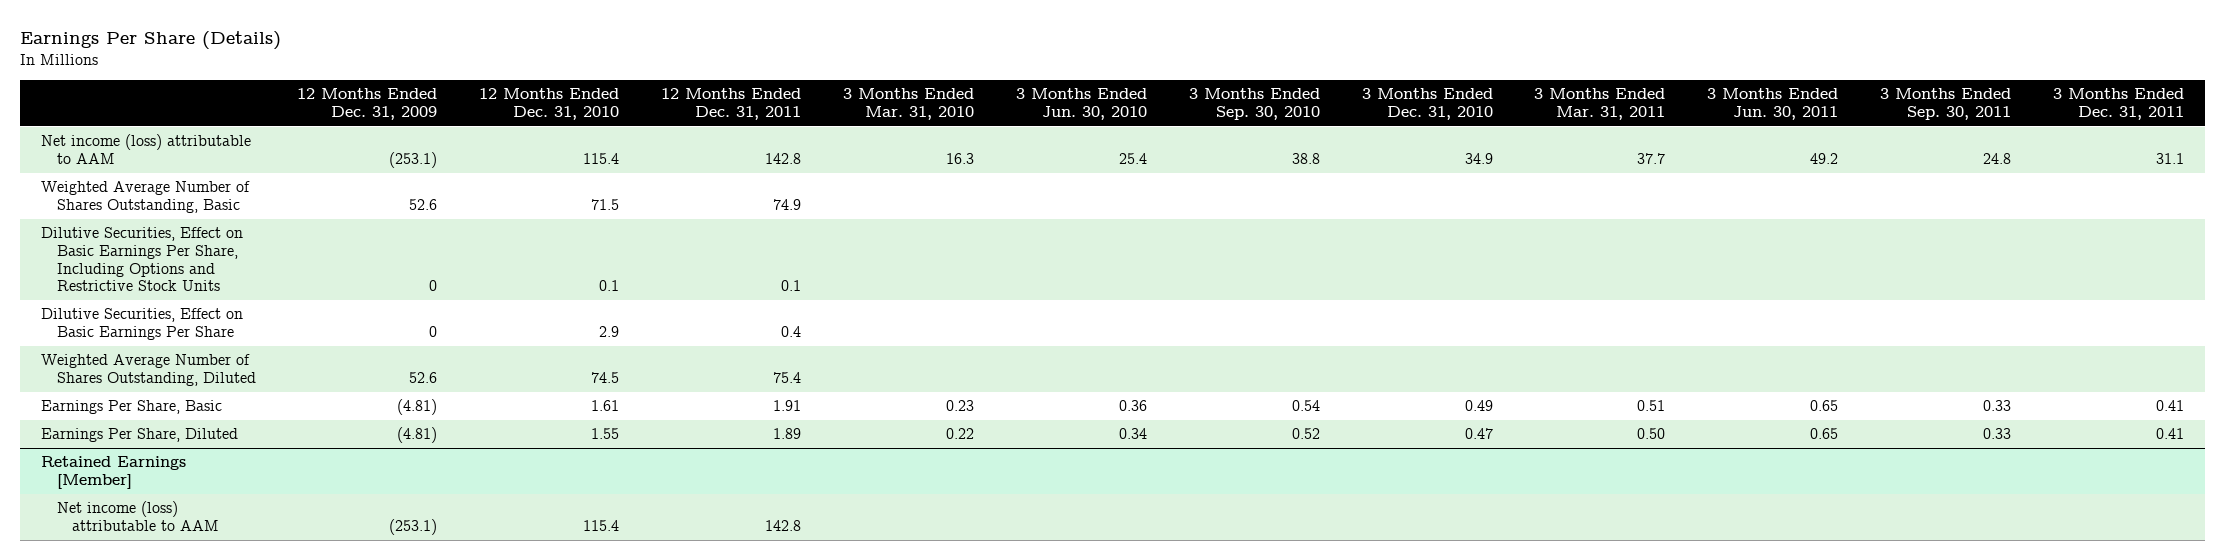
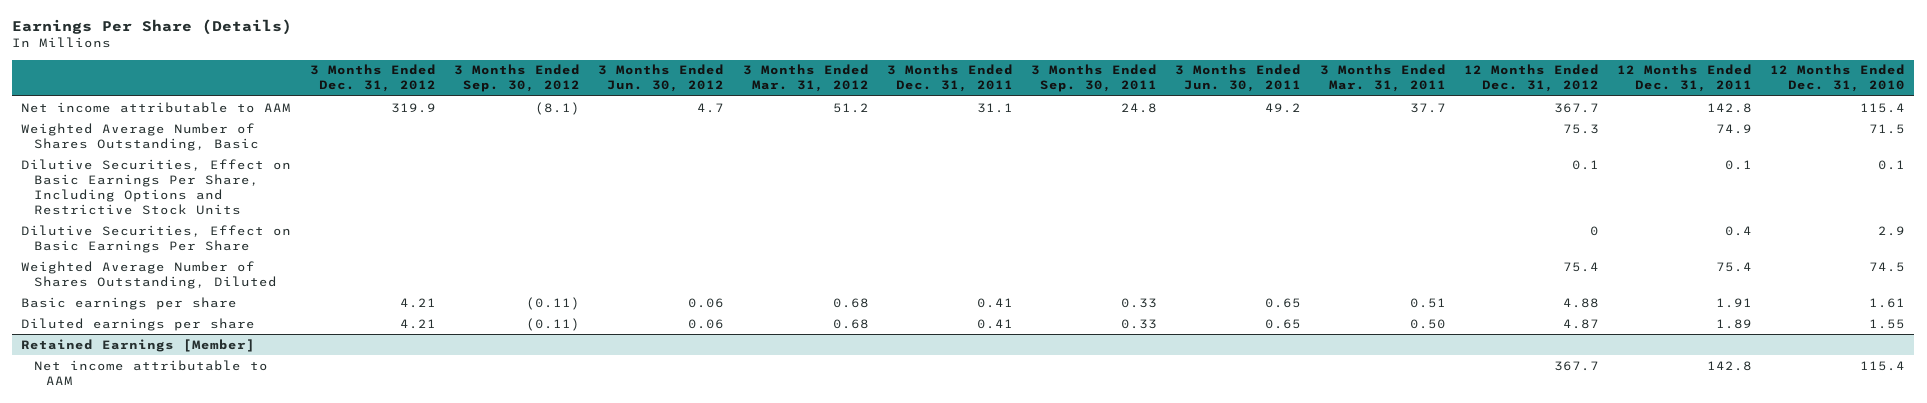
[297,88,438,121] 12 Months Ended Dec. 31, 2009 -> none
[843,88,975,121] 3 Months Ended Mar. 31, 2010 -> none
[1015,88,1147,121] 3 Months Ended Jun. 30, 2010 -> none
[1188,88,1320,121] 3 Months Ended Sep. 30, 2010 -> none
[1361,88,1493,121] 3 Months Ended Dec. 31, 2010 -> none
none -> [309,64,436,93] 3 Months Ended Dec. 31, 2012
none -> [453,64,580,93] 3 Months Ended Sep. 30, 2012
none -> [598,64,725,93] 3 Months Ended Jun. 30, 2012
none -> [742,64,869,93] 3 Months Ended Mar. 31, 2012
none -> [1463,64,1599,93] 12 Months Ended Dec. 31, 2012
[41,134,252,164] Net income (loss) attributable to AAM -> [21,101,292,113] Net income attributable to AAM
[41,400,223,415] Earnings Per Share, Basic -> [21,296,238,310] Basic earnings per share
[41,428,239,443] Earnings Per Share, Diluted -> [21,317,256,331] Diluted earnings per share
[56,501,220,531] Net income (loss) attributable to AAM -> [33,359,268,385] Net income attributable to AAM

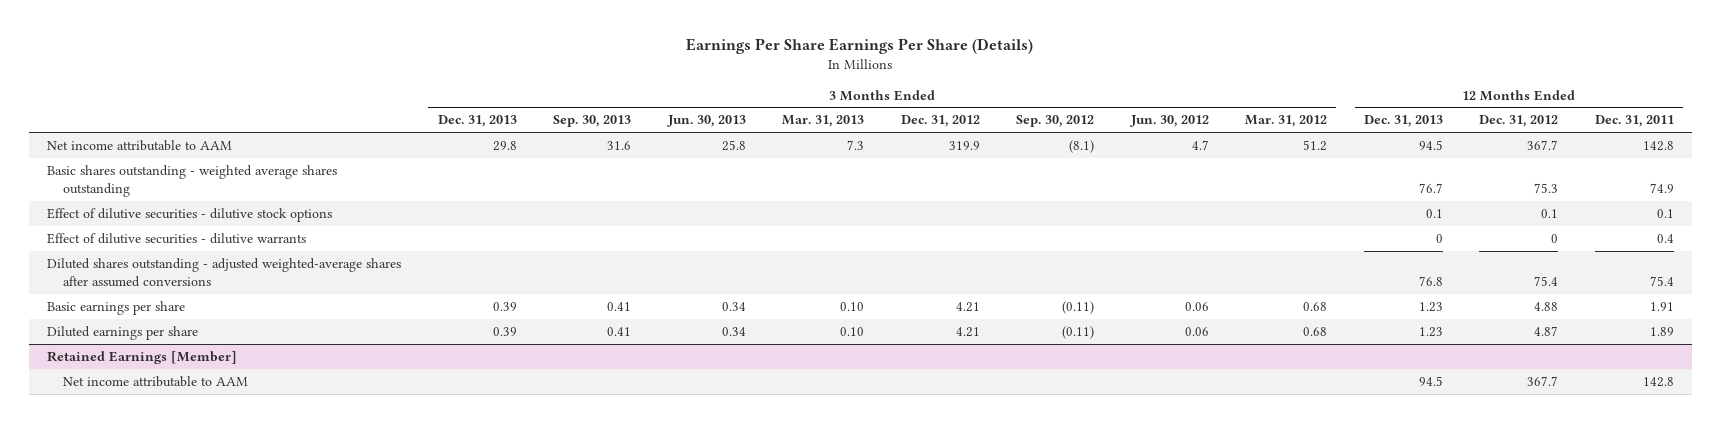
[12,19,293,36] Earnings Per Share (Details) -> [686,38,1034,55] Earnings Per Share Earnings Per Share (Details)
[886,64,1013,93] 3 Months Ended Dec. 31, 2011 -> none
[1031,64,1158,93] 3 Months Ended Sep. 30, 2011 -> none
[1175,64,1302,93] 3 Months Ended Jun. 30, 2011 -> none
[1319,64,1446,93] 3 Months Ended Mar. 31, 2011 -> none
[1770,64,1906,93] 12 Months Ended Dec. 31, 2010 -> none
none -> [437,115,517,128] Dec. 31, 2013
none -> [553,115,632,128] Sep. 30, 2013
none -> [666,115,746,128] Jun. 30, 2013
none -> [782,115,865,128] Mar. 31, 2013
none -> [1363,115,1443,128] Dec. 31, 2013
[21,158,292,216] Dilutive Securities, Effect on Basic Earnings Per Share, Including Options and Restrictive Stock Units -> none
[21,224,292,253] Dilutive Securities, Effect on Basic Earnings Per Share -> none
[21,122,259,151] Weighted Average Number of Shares Outstanding, Basic -> [47,164,338,197] Basic shares outstanding - weighted average shares outstanding
none -> [47,207,333,222] Effect of dilutive securities - dilutive stock options
none -> [47,232,307,244] Effect of dilutive securities - dilutive warrants
[21,260,277,289] Weighted Average Number of Shares Outstanding, Diluted -> [47,257,402,287] Diluted shares outstanding - adjusted weighted-average shares after assumed conversions

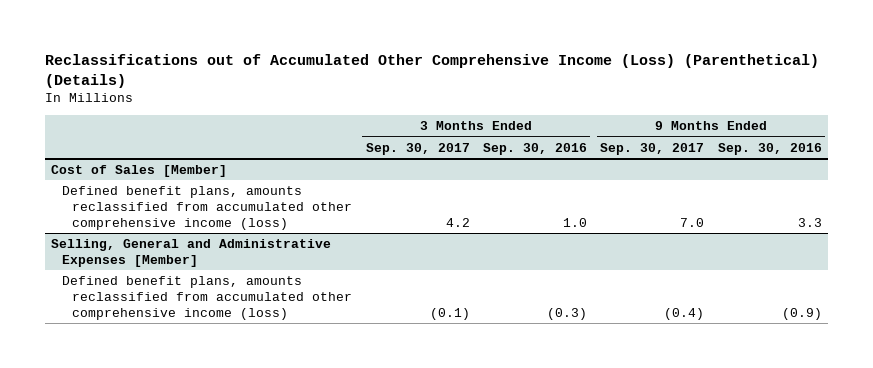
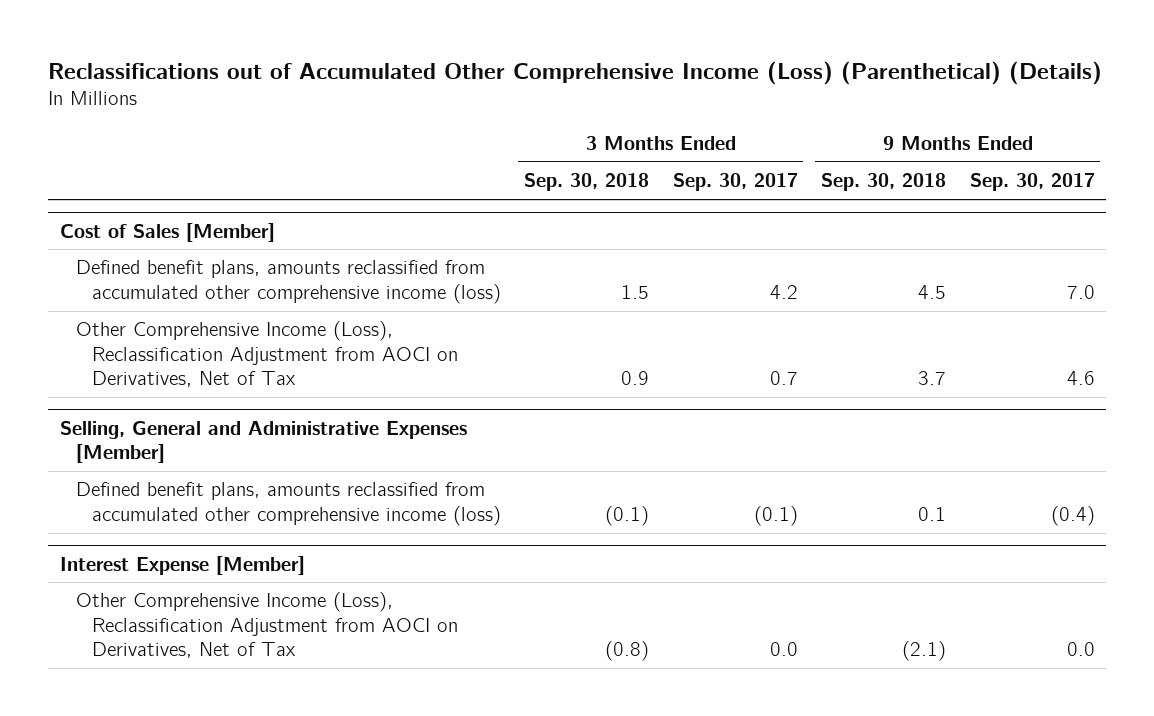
[483,142,588,155] Sep. 30, 2016 -> none
[717,142,822,155] Sep. 30, 2016 -> none
none -> [524,173,650,192] Sep. 30, 2018
none -> [821,173,947,192] Sep. 30, 2018
none -> [75,321,458,388] Other Comprehensive Income (Loss), Reclassification Adjustment from AOCI on Derivatives, Net of Tax
none -> [59,555,305,575] Interest Expense [Member]
none -> [75,592,458,659] Other Comprehensive Income (Loss), Reclassification Adjustment from AOCI on Derivatives, Net of Tax

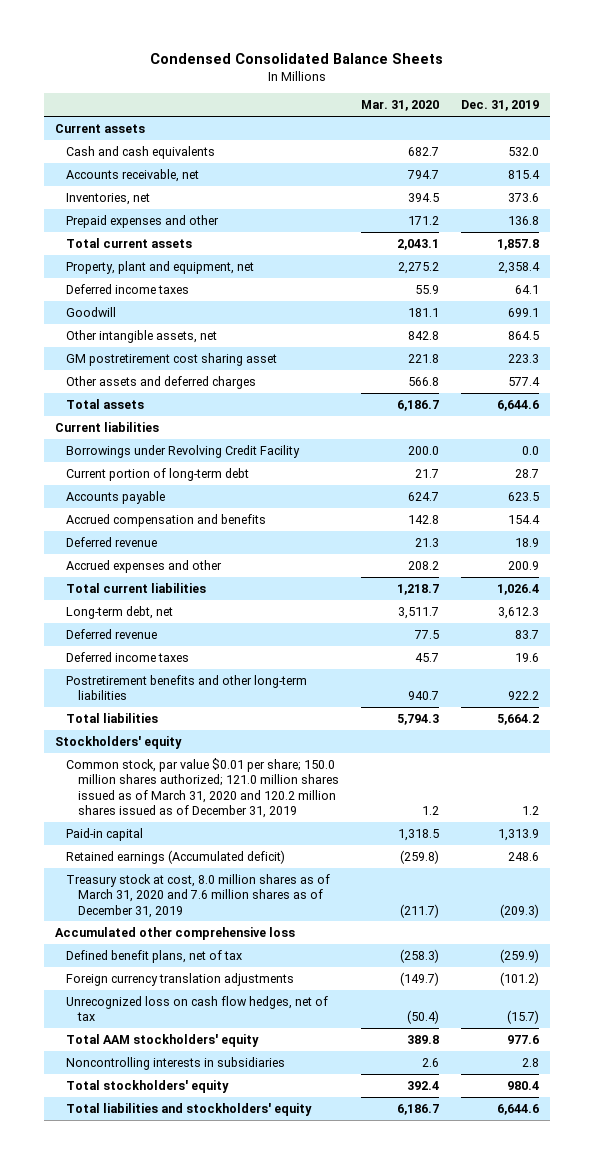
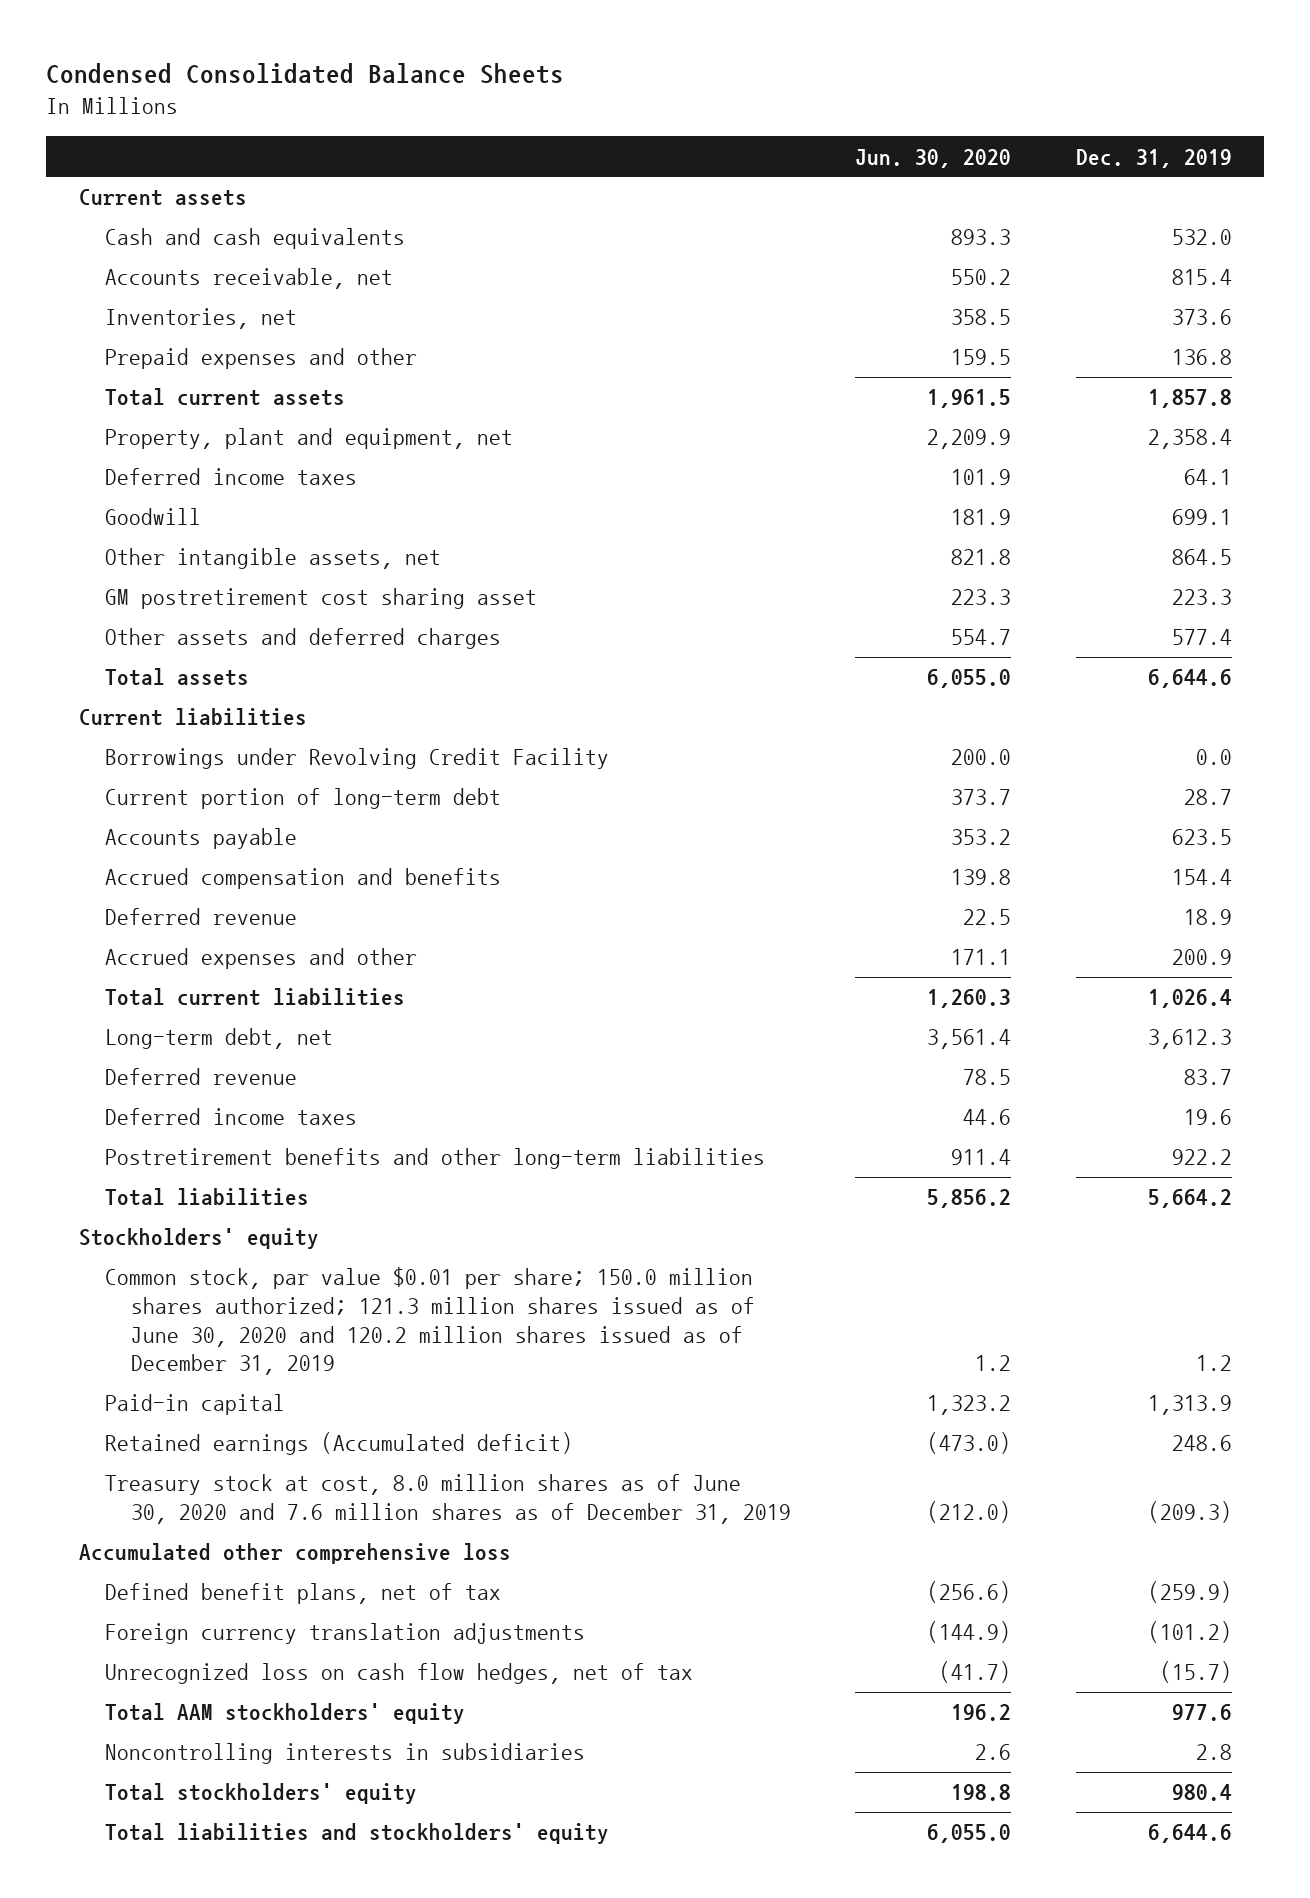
[360,100,439,112] Mar. 31, 2020 -> none
none -> [855,148,1012,168] Jun. 30, 2020
[66,757,339,819] Common stock, par value $0.01 per share; 150.0 million shares authorized; 121.0 million shares issued as of March 31, 2020 and 120.2 million shares issued as of December 31, 2019 -> [104,1267,756,1376] Common stock, par value $0.01 per share; 150.0 million shares authorized; 121.3 million shares issued as of June 30, 2020 and 120.2 million shares issued as of December 31, 2019
[66,873,331,918] Treasury stock at cost, 8.0 million shares as of March 31, 2020 and 7.6 million shares as of December 31, 2019 -> [104,1474,792,1524] Treasury stock at cost, 8.0 million shares as of June 30, 2020 and 7.6 million shares as of December 31, 2019

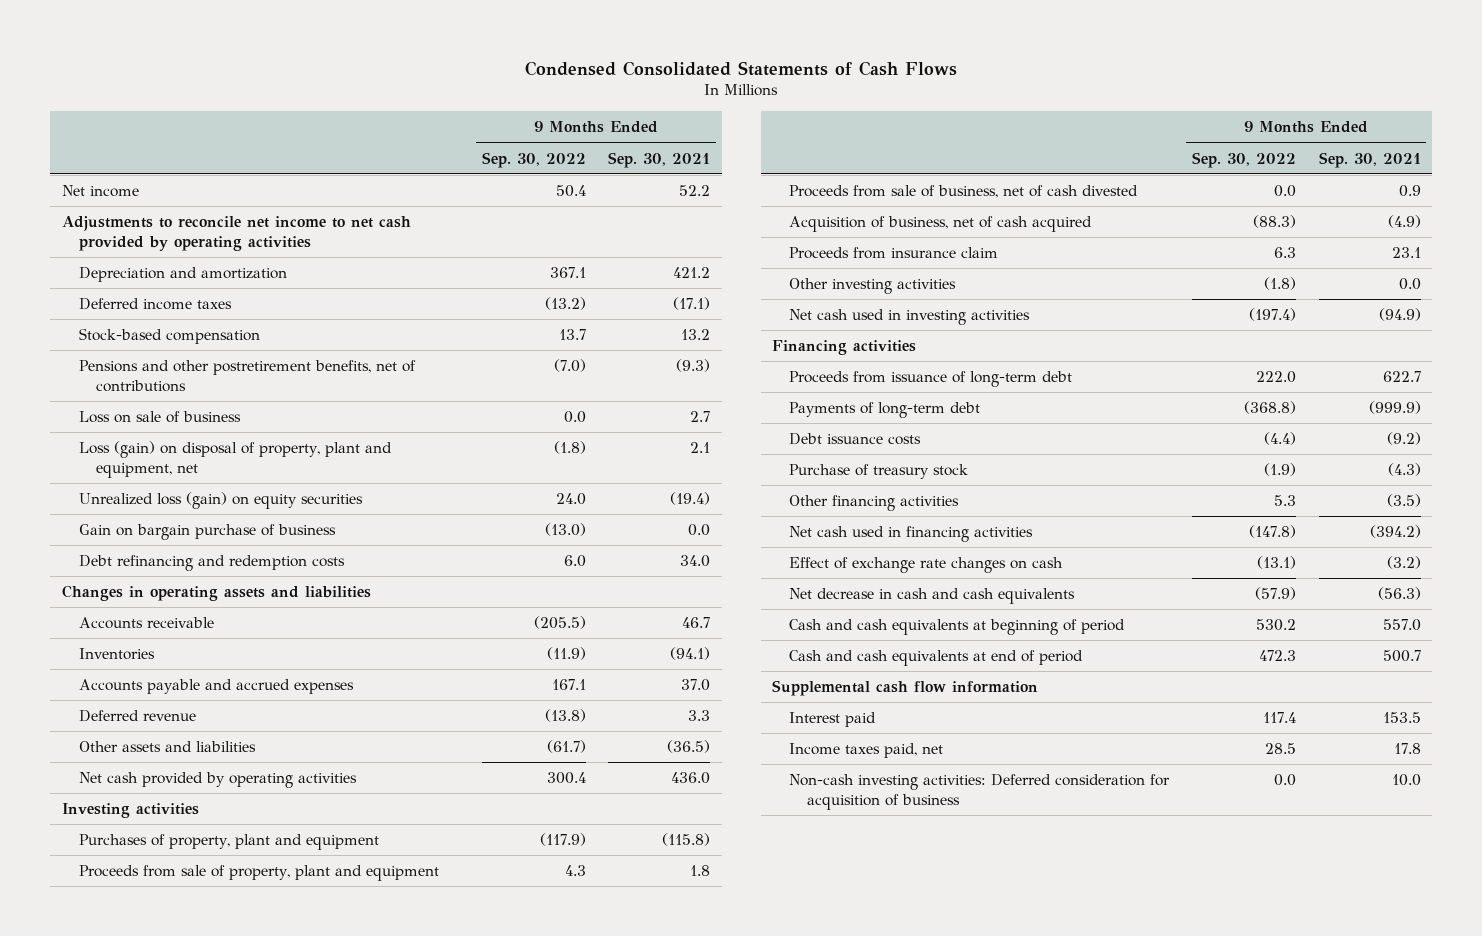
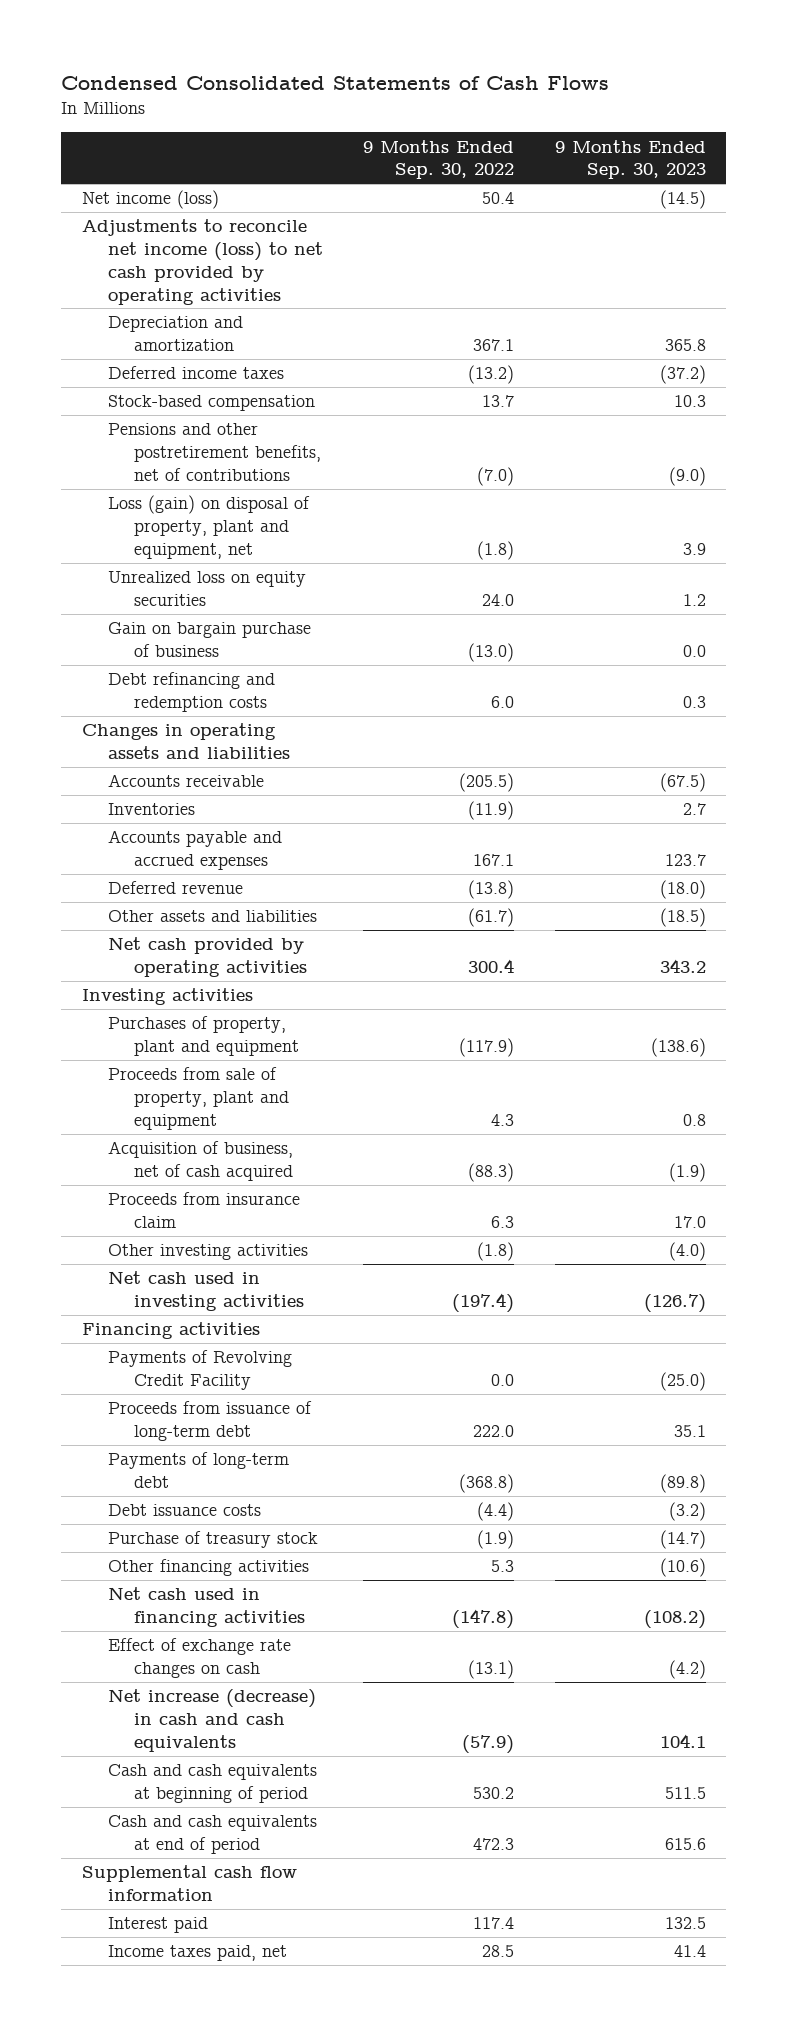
[608,151,711,168] Sep. 30, 2021 -> none
none -> [555,139,707,180] 9 Months Ended Sep. 30, 2023
[61,185,139,198] Net income -> [81,190,219,210] Net income (loss)
[61,216,411,251] Adjustments to reconcile net income to net cash provided by operating activities -> [81,219,323,305] Adjustments to reconcile net income (loss) to net cash provided by operating activities
[79,411,242,424] Loss on sale of business -> none
[79,492,364,510] Unrealized loss (gain) on equity securities -> [107,571,306,607] Unrealized loss on equity securities
[789,185,1139,199] Proceeds from sale of business, net of cash divested -> none
none -> [107,1350,292,1391] Payments of Revolving Credit Facility
[789,588,1076,605] Net decrease in cash and cash equivalents -> [107,1689,316,1752] Net increase (decrease) in cash and cash equivalents
[789,774,1171,810] Non-cash investing activities: Deferred consideration for acquisition of business -> none

